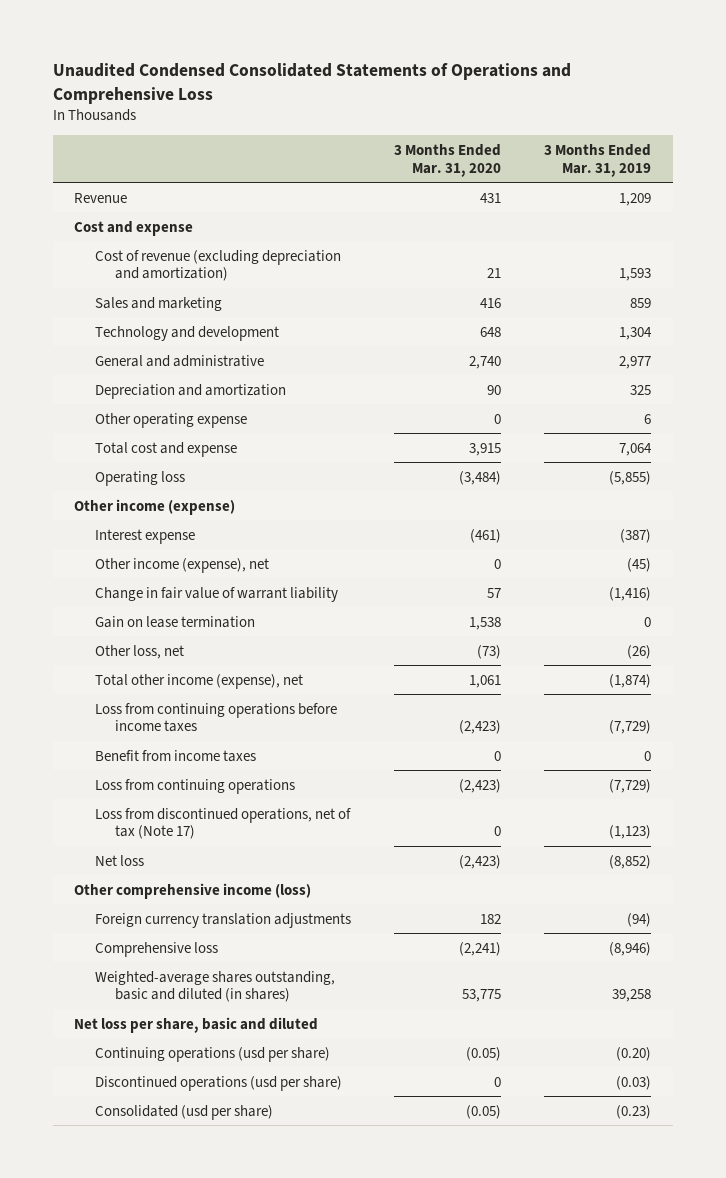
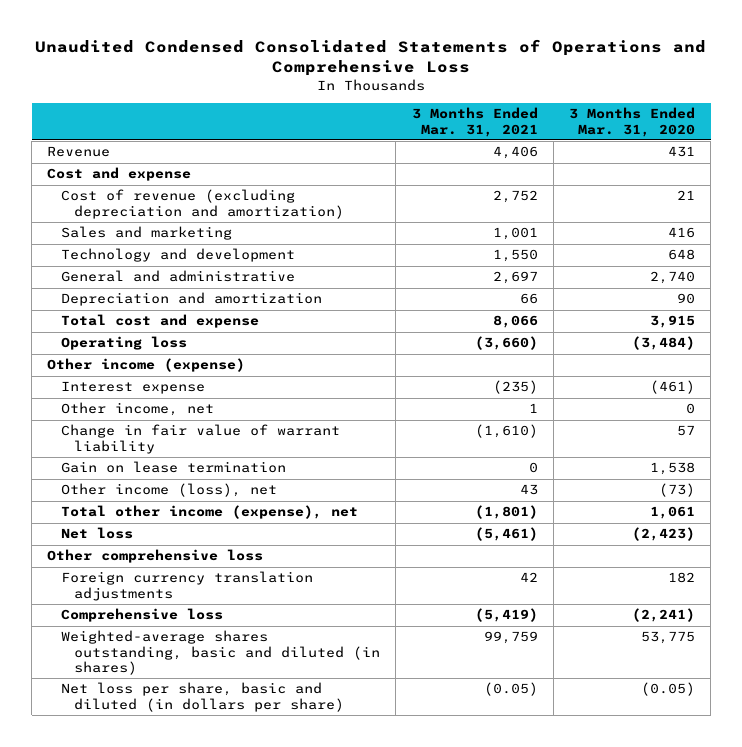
[544,143,652,177] 3 Months Ended Mar. 31, 2019 -> none
none -> [411,107,538,137] 3 Months Ended Mar. 31, 2021
[94,412,247,428] Other operating expense -> none
[94,557,269,573] Other income (expense), net -> [60,402,214,417] Other income, net
[94,644,184,659] Other loss, net -> [60,483,277,498] Other income (loss), net
[94,702,337,733] Loss from continuing operations before income taxes -> none
[94,749,256,762] Benefit from income taxes -> none
[94,778,295,794] Loss from continuing operations -> none
[94,807,351,840] Loss from discontinued operations, net of tax (Note 17) -> none
[74,882,312,899] Other comprehensive income (loss) -> [47,549,264,564] Other comprehensive loss
[74,1016,319,1033] Net loss per share, basic and diluted -> none
[94,1046,330,1062] Continuing operations (usd per share) -> none
[94,1075,342,1091] Discontinued operations (usd per share) -> none
[94,1104,273,1120] Consolidated (usd per share) -> [60,682,345,712] Net loss per share, basic and diluted (in dollars per share)

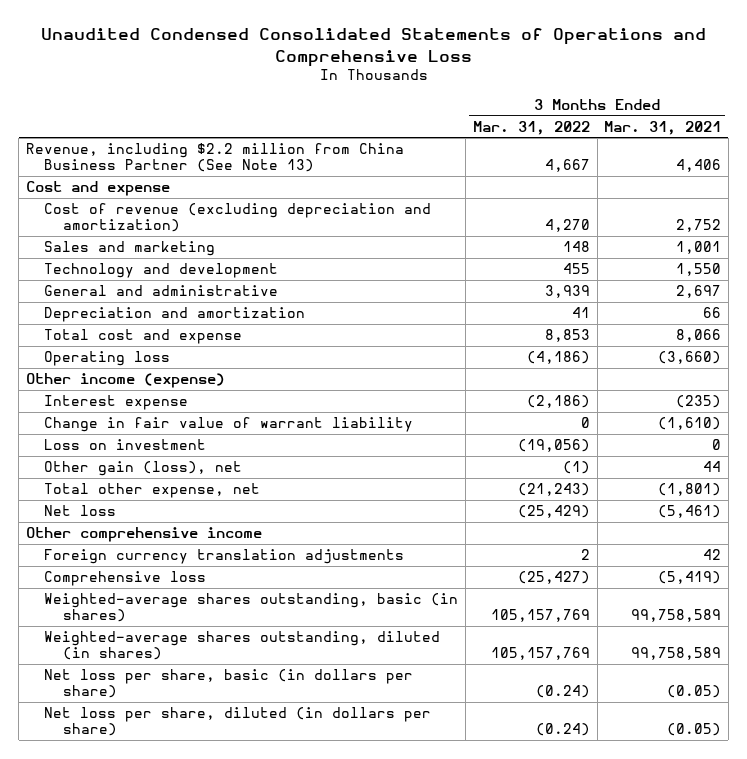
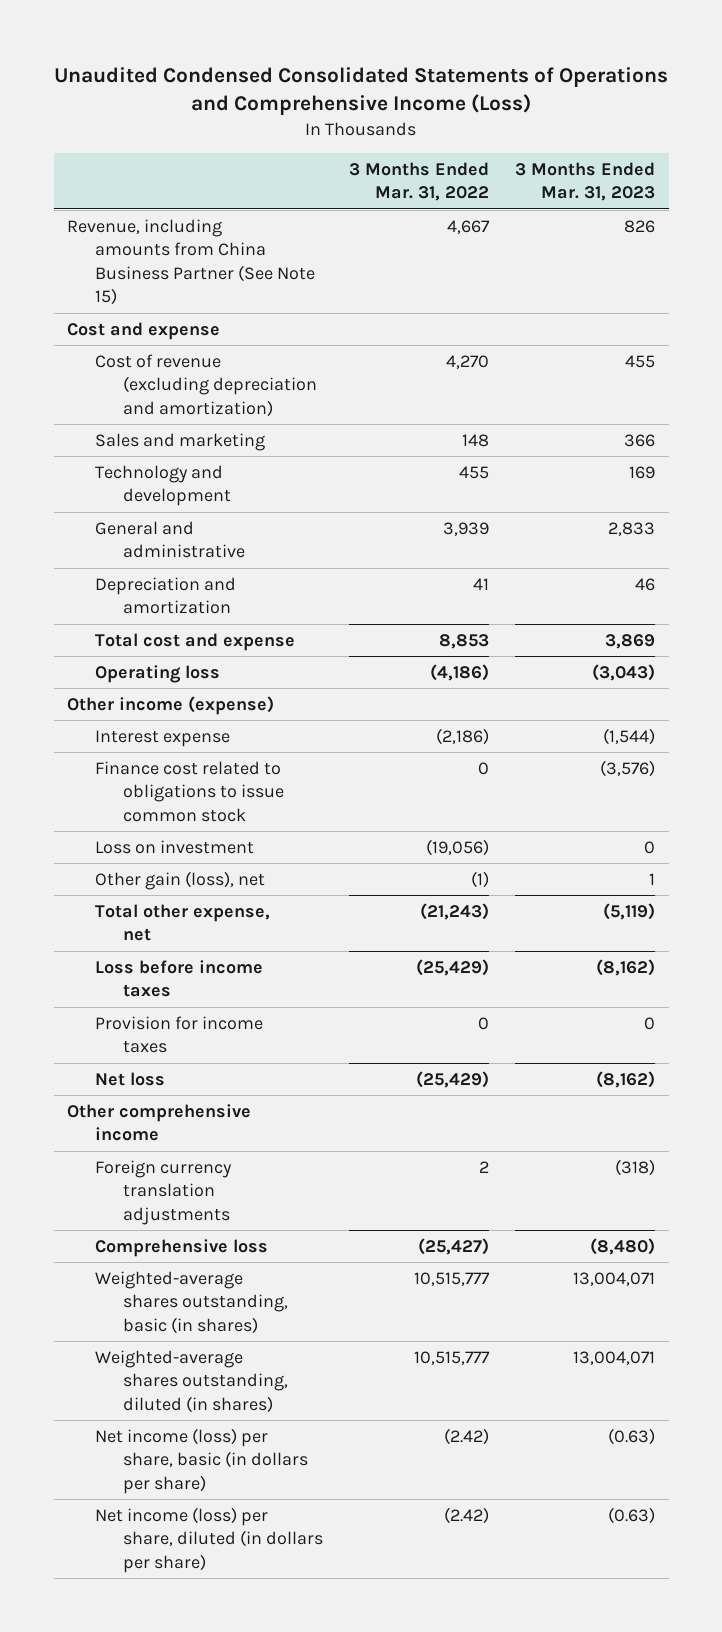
[40,28,706,67] Unaudited Condensed Consolidated Statements of Operations and Comprehensive Loss -> [54,66,669,116] Unaudited Condensed Consolidated Statements of Operations and Comprehensive Income (Loss)
[604,120,722,135] Mar. 31, 2021 -> none
none -> [515,161,656,202] 3 Months Ended Mar. 31, 2023
[25,143,404,173] Revenue, including $2.2 million from China Business Partner (See Note 13) -> [66,218,315,306] Revenue, including amounts from China Business Partner (See Note 15)
[44,417,414,433] Change in fair value of warrant liability -> none
none -> [94,760,285,822] Finance cost related to obligations to issue common stock
none -> [94,959,263,998] Loss before income taxes
none -> [94,1015,263,1054] Provision for income taxes
[490,609,590,623] 105,157,769 -> [414,1271,491,1286] 10,515,777
[490,647,590,661] 105,157,769 -> [414,1350,491,1365] 10,515,777
[44,669,414,699] Net loss per share, basic (in dollars per share) -> [94,1427,309,1494] Net income (loss) per share, basic (in dollars per share)
[535,685,590,699] (0.24) -> [444,1427,490,1445] (2.42)
[44,707,432,737] Net loss per share, diluted (in dollars per share) -> [94,1506,324,1573] Net income (loss) per share, diluted (in dollars per share)
[535,723,590,737] (0.24) -> [444,1506,490,1524] (2.42)

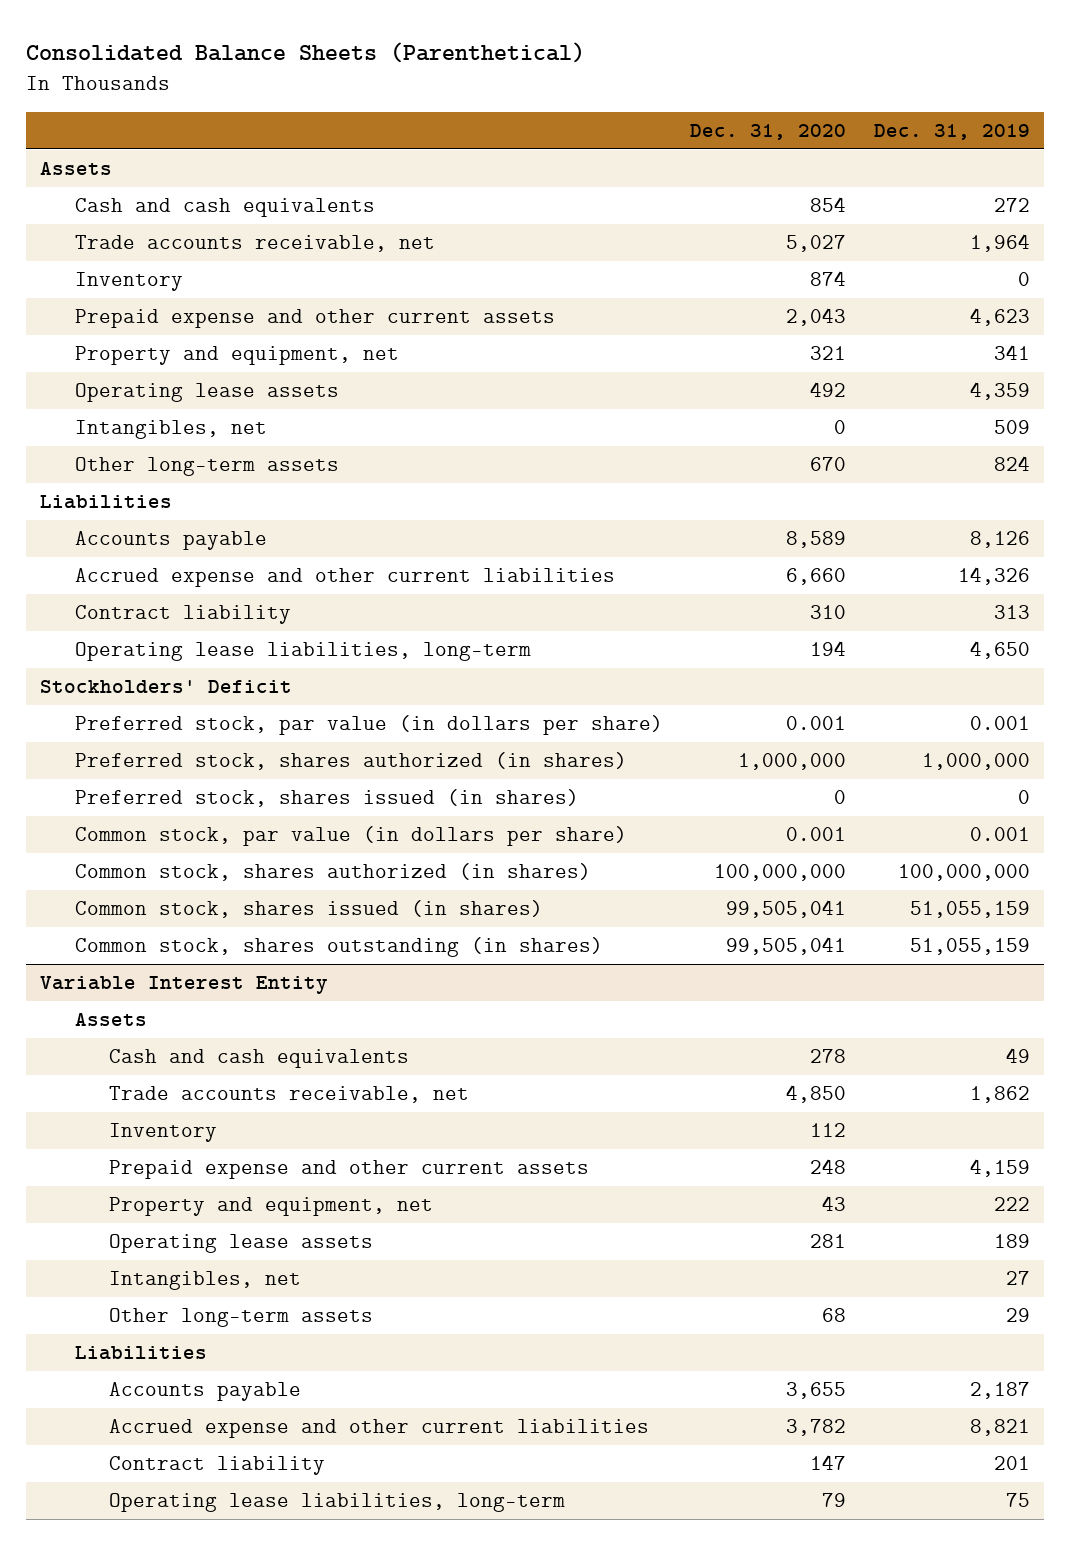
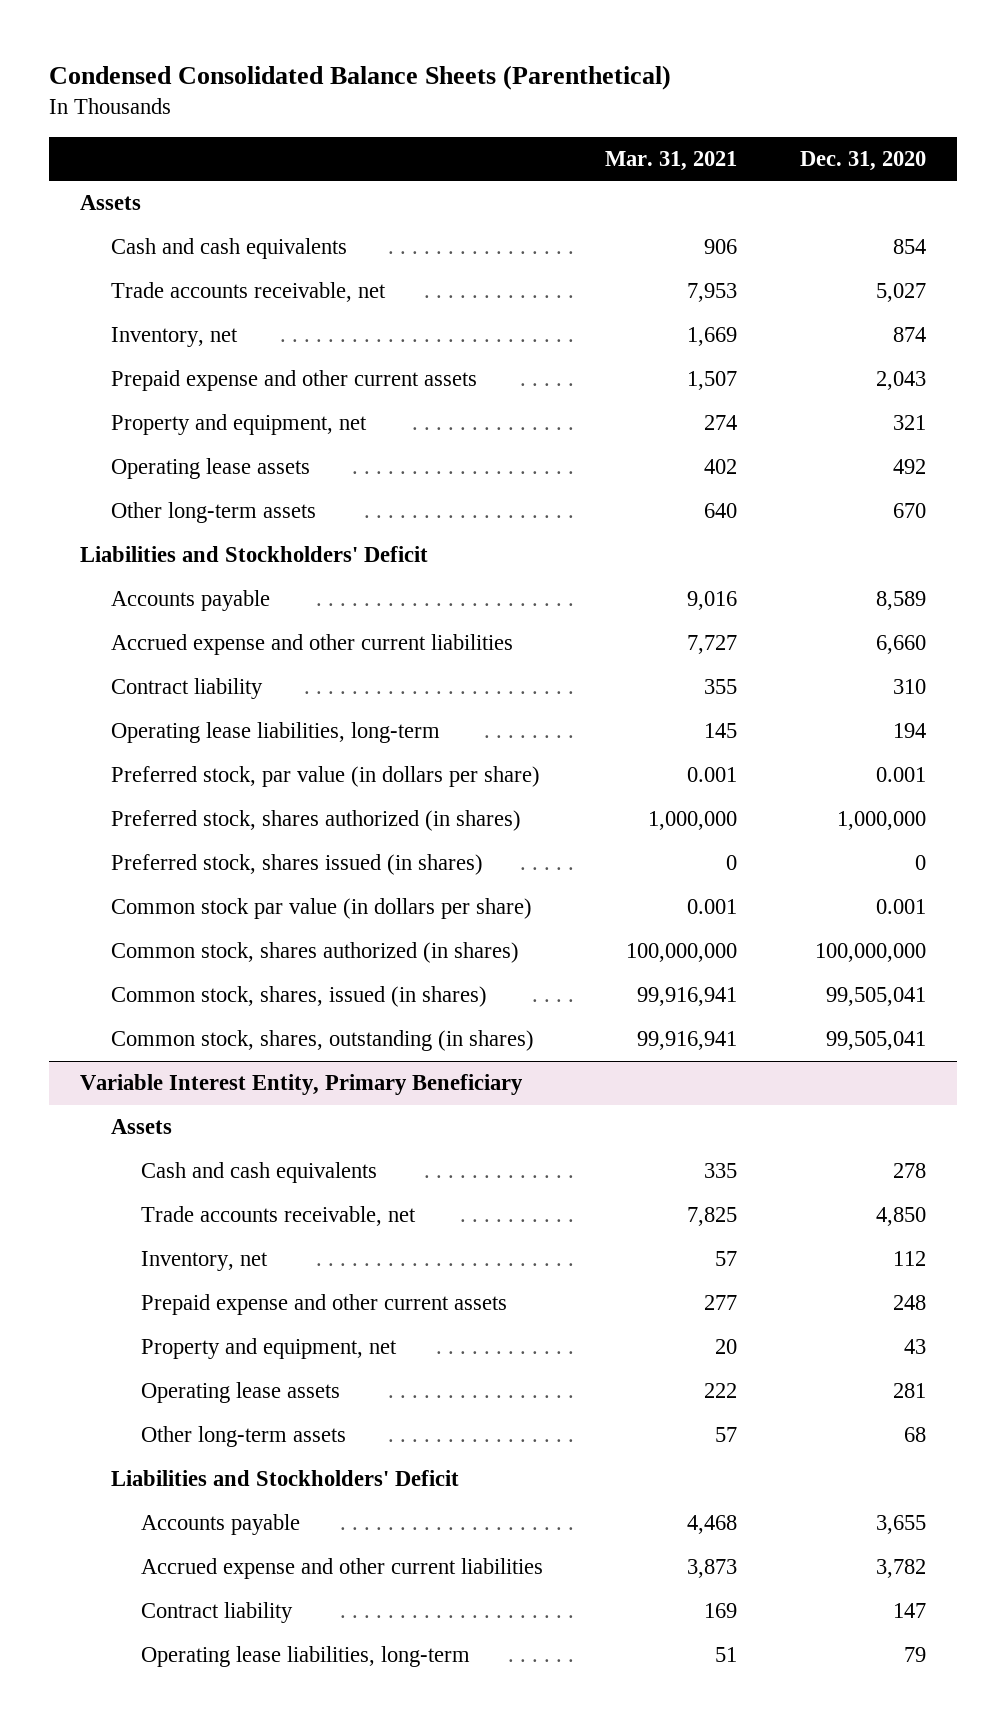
[26,42,586,64] Consolidated Balance Sheets (Parenthetical) -> [49,64,672,90] Condensed Consolidated Balance Sheets (Parenthetical)
[874,124,1031,141] Dec. 31, 2019 -> none
none -> [605,150,738,171] Mar. 31, 2021
[74,271,183,291] Inventory -> [110,327,238,348] Inventory, net
[74,419,267,439] Intangibles, net -> none
[40,494,173,509] Liabilities -> [80,546,429,563] Liabilities and Stockholders' Deficit
[40,679,293,693] Stockholders' Deficit -> none
[74,825,627,846] Common stock, par value (in dollars per share) -> [110,898,532,920] Common stock par value (in dollars per share)
[74,899,543,918] Common stock, shares issued (in shares) -> [110,986,487,1008] Common stock, shares, issued (in shares)
[74,936,603,957] Common stock, shares outstanding (in shares) -> [110,1030,534,1052] Common stock, shares, outstanding (in shares)
[40,975,329,994] Variable Interest Entity -> [80,1074,524,1096] Variable Interest Entity, Primary Beneficiary
[108,1122,217,1142] Inventory -> [140,1251,268,1272] Inventory, net
[108,1270,301,1290] Intangibles, net -> none
[74,1345,207,1360] Liabilities -> [110,1470,459,1487] Liabilities and Stockholders' Deficit

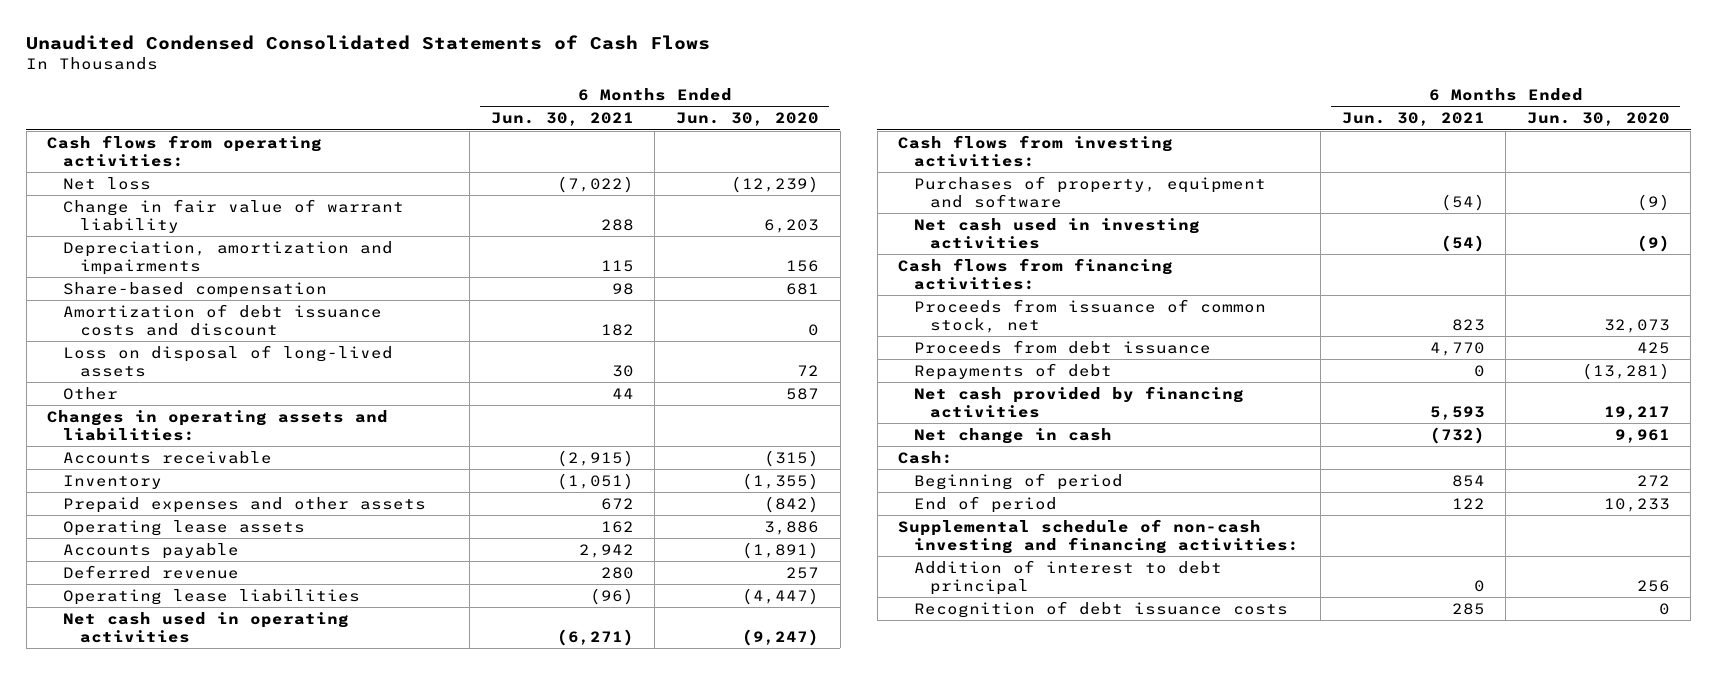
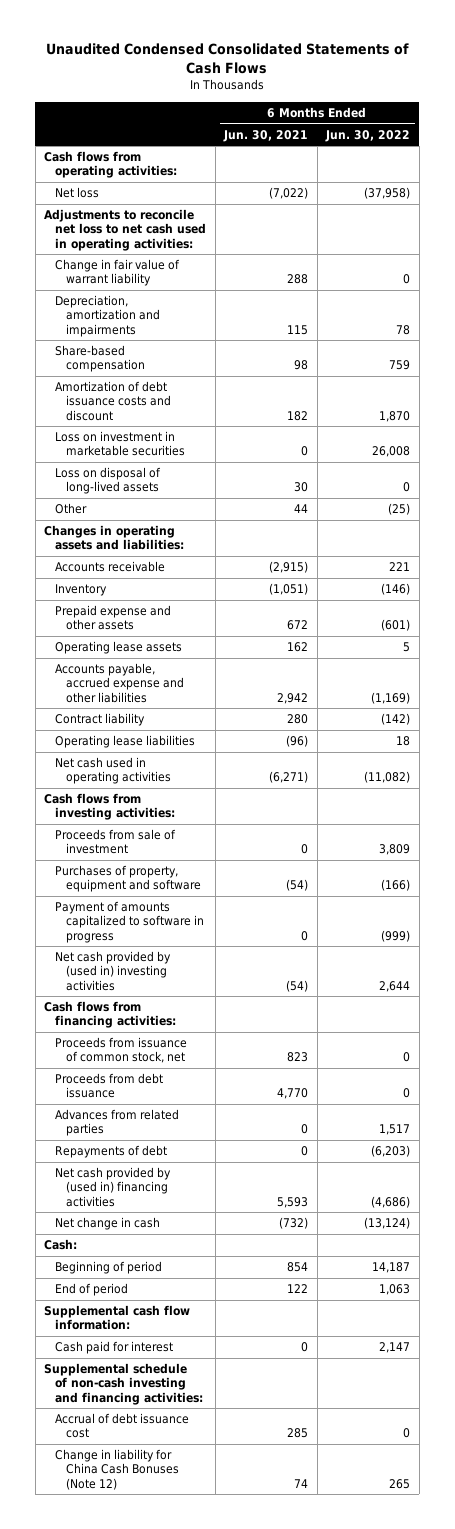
[675,112,819,127] Jun. 30, 2020 -> none
none -> [325,129,411,142] Jun. 30, 2022
none -> [44,209,207,251] Adjustments to reconcile net loss to net cash used in operating activities:
none -> [55,431,185,457] Loss on investment in marketable securities
[63,496,427,513] Prepaid expenses and other assets -> [55,605,172,631] Prepaid expense and other assets
[63,542,240,559] Accounts payable -> [55,663,184,703] Accounts payable, accrued expense and other liabilities
[63,564,240,579] Deferred revenue -> [55,713,146,727] Contract liability
none -> [55,829,177,855] Proceeds from sale of investment
none -> [55,901,204,943] Payment of amounts capitalized to software in progress
[914,217,1201,249] Net cash used in investing activities -> [55,951,172,991] Net cash provided by (used in) investing activities
none -> [55,1109,180,1137] Advances from related parties
[914,385,1245,418] Net cash provided by financing activities -> [55,1167,172,1207] Net cash provided by (used in) financing activities
none -> [44,1305,191,1331] Supplemental cash flow information:
none -> [55,1341,174,1355] Cash paid for interest
[914,559,1223,595] Addition of interest to debt principal -> none
[914,600,1289,618] Recognition of debt issuance costs -> [55,1413,190,1439] Accrual of debt issuance cost
none -> [55,1449,179,1490] Change in liability for China Cash Bonuses (Note 12)

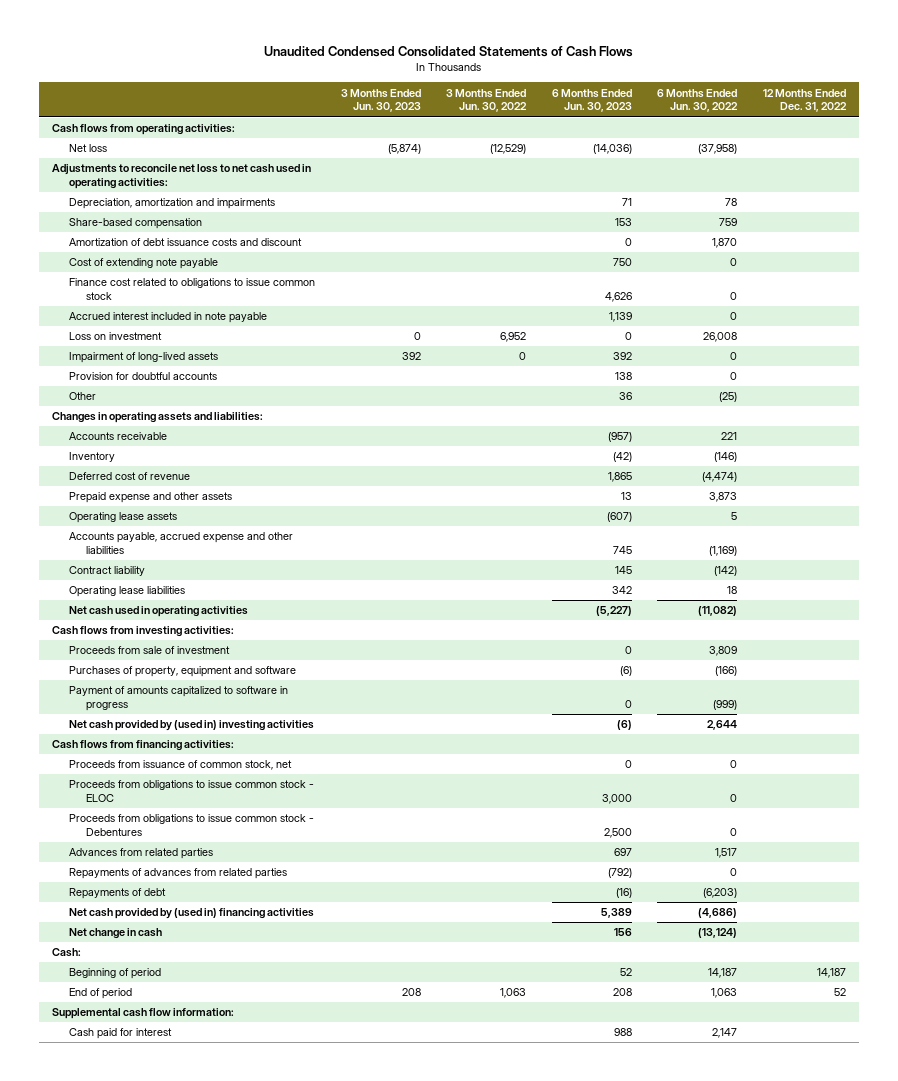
[223,129,309,142] Jun. 30, 2021 -> none
none -> [340,88,421,113] 3 Months Ended Jun. 30, 2023
none -> [446,88,528,113] 3 Months Ended Jun. 30, 2022
none -> [551,88,632,113] 6 Months Ended Jun. 30, 2023
none -> [763,88,848,113] 12 Months Ended Dec. 31, 2022
[55,259,181,287] Change in fair value of warrant liability -> none
none -> [69,258,219,270] Cost of extending note payable
none -> [69,278,316,301] Finance cost related to obligations to issue common stock
none -> [69,312,268,324] Accrued interest included in note payable
[55,431,185,457] Loss on investment in marketable securities -> [69,332,163,341] Loss on investment
[55,467,162,495] Loss on disposal of long-lived assets -> [69,352,219,364] Impairment of long-lived assets
none -> [69,372,218,381] Provision for doubtful accounts
none -> [69,472,191,481] Deferred cost of revenue
[381,619,411,632] (601) -> [709,492,738,503] 3,873
none -> [69,780,315,803] Proceeds from obligations to issue common stock - ELOC
[55,1073,164,1099] Proceeds from debt issuance -> [69,814,315,837] Proceeds from obligations to issue common stock - Debentures
none -> [69,868,288,880] Repayments of advances from related parties
[44,1363,204,1405] Supplemental schedule of non-cash investing and financing activities: -> none
[55,1413,190,1439] Accrual of debt issuance cost -> none
[55,1449,179,1490] Change in liability for China Cash Bonuses (Note 12) -> none

